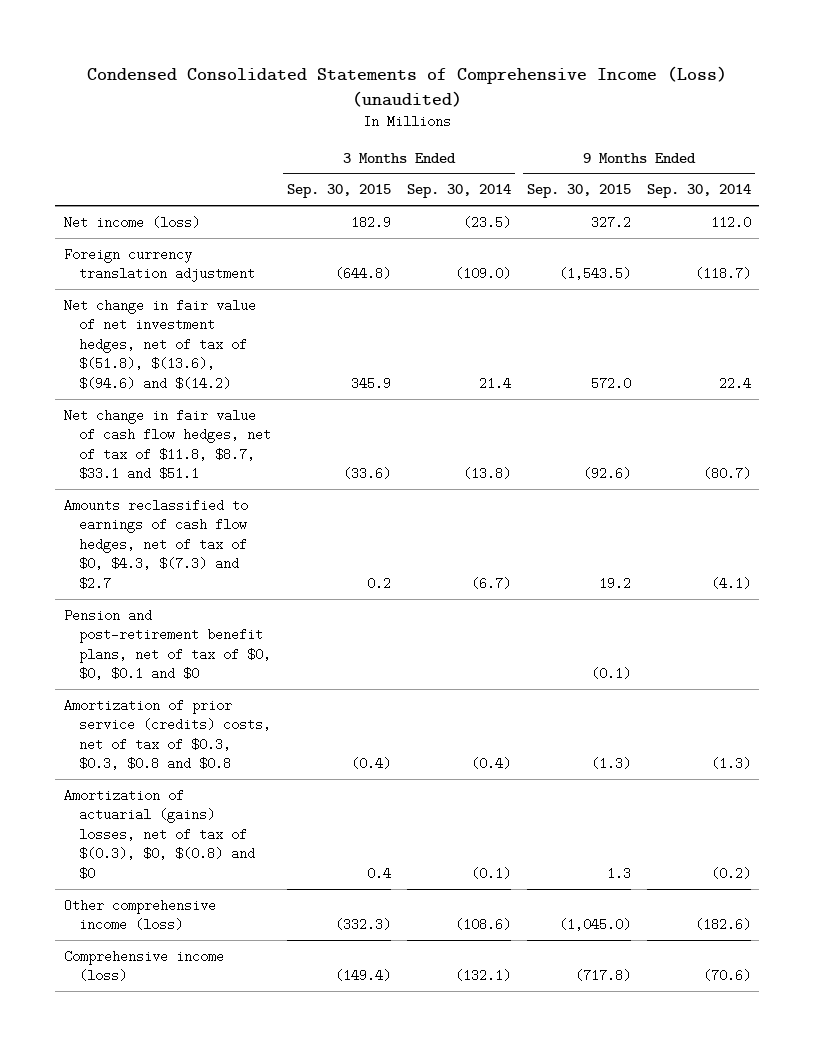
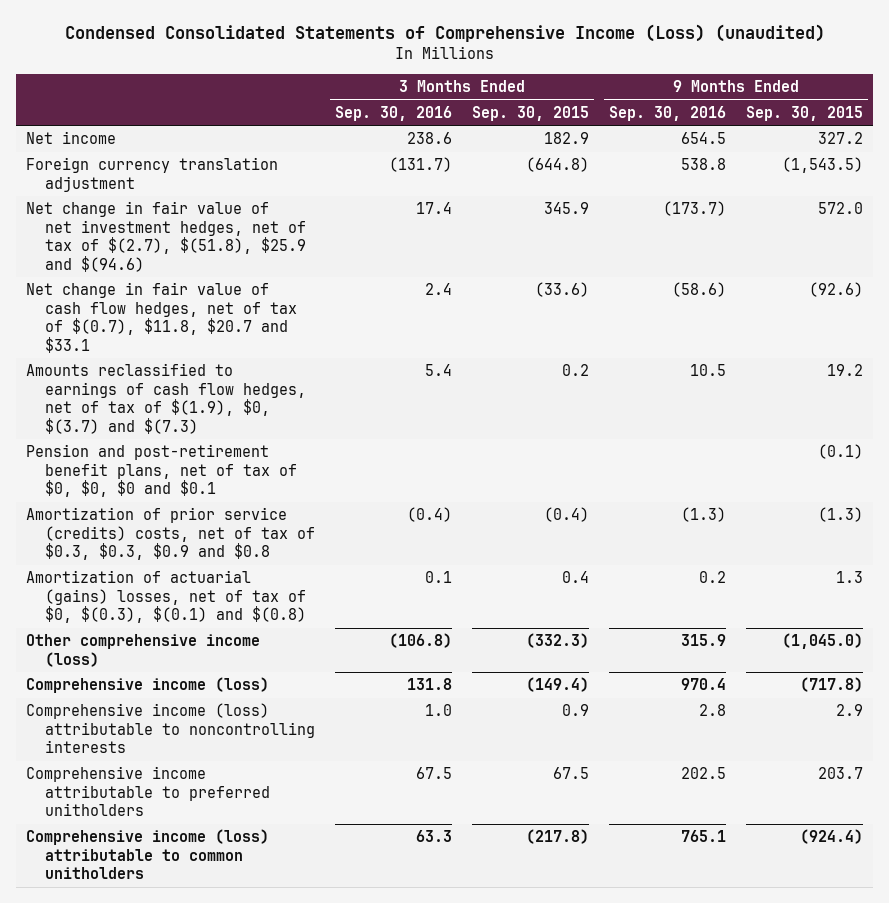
[406,184,511,199] Sep. 30, 2014 -> none
[646,184,751,199] Sep. 30, 2014 -> none
none -> [335,105,453,121] Sep. 30, 2016
none -> [609,105,727,121] Sep. 30, 2016
[63,215,200,229] Net income (loss) -> [25,131,116,145] Net income
[63,298,256,390] Net change in fair value of net investment hedges, net of tax of $(51.8), $(13.6), $(94.6) and $(14.2) -> [25,201,307,272] Net change in fair value of net investment hedges, net of tax of $(2.7), $(51.8), $25.9 and $(94.6)
[63,408,271,481] Net change in fair value of cash flow hedges, net of tax of $11.8, $8.7, $33.1 and $51.1 -> [25,282,298,353] Net change in fair value of cash flow hedges, net of tax of $(0.7), $11.8, $20.7 and $33.1
[63,498,248,590] Amounts reclassified to earnings of cash flow hedges, net of tax of $0, $4.3, $(7.3) and $2.7 -> [25,363,307,434] Amounts reclassified to earnings of cash flow hedges, net of tax of $(1.9), $0, $(3.7) and $(7.3)
[63,608,271,681] Pension and post-retirement benefit plans, net of tax of $0, $0, $0.1 and $0 -> [25,444,298,498] Pension and post-retirement benefit plans, net of tax of $0, $0, $0 and $0.1
[63,698,271,771] Amortization of prior service (credits) costs, net of tax of $0.3, $0.3, $0.8 and $0.8 -> [25,507,316,561] Amortization of prior service (credits) costs, net of tax of $0.3, $0.3, $0.9 and $0.8
[63,788,255,880] Amortization of actuarial (gains) losses, net of tax of $(0.3), $0, $(0.8) and $0 -> [25,570,307,624] Amortization of actuarial (gains) losses, net of tax of $0, $(0.3), $(0.1) and $(0.8)
none -> [25,703,316,754] Comprehensive income (loss) attributable to noncontrolling interests
none -> [25,766,271,817] Comprehensive income attributable to preferred unitholders
none -> [25,829,269,880] Comprehensive income (loss) attributable to common unitholders

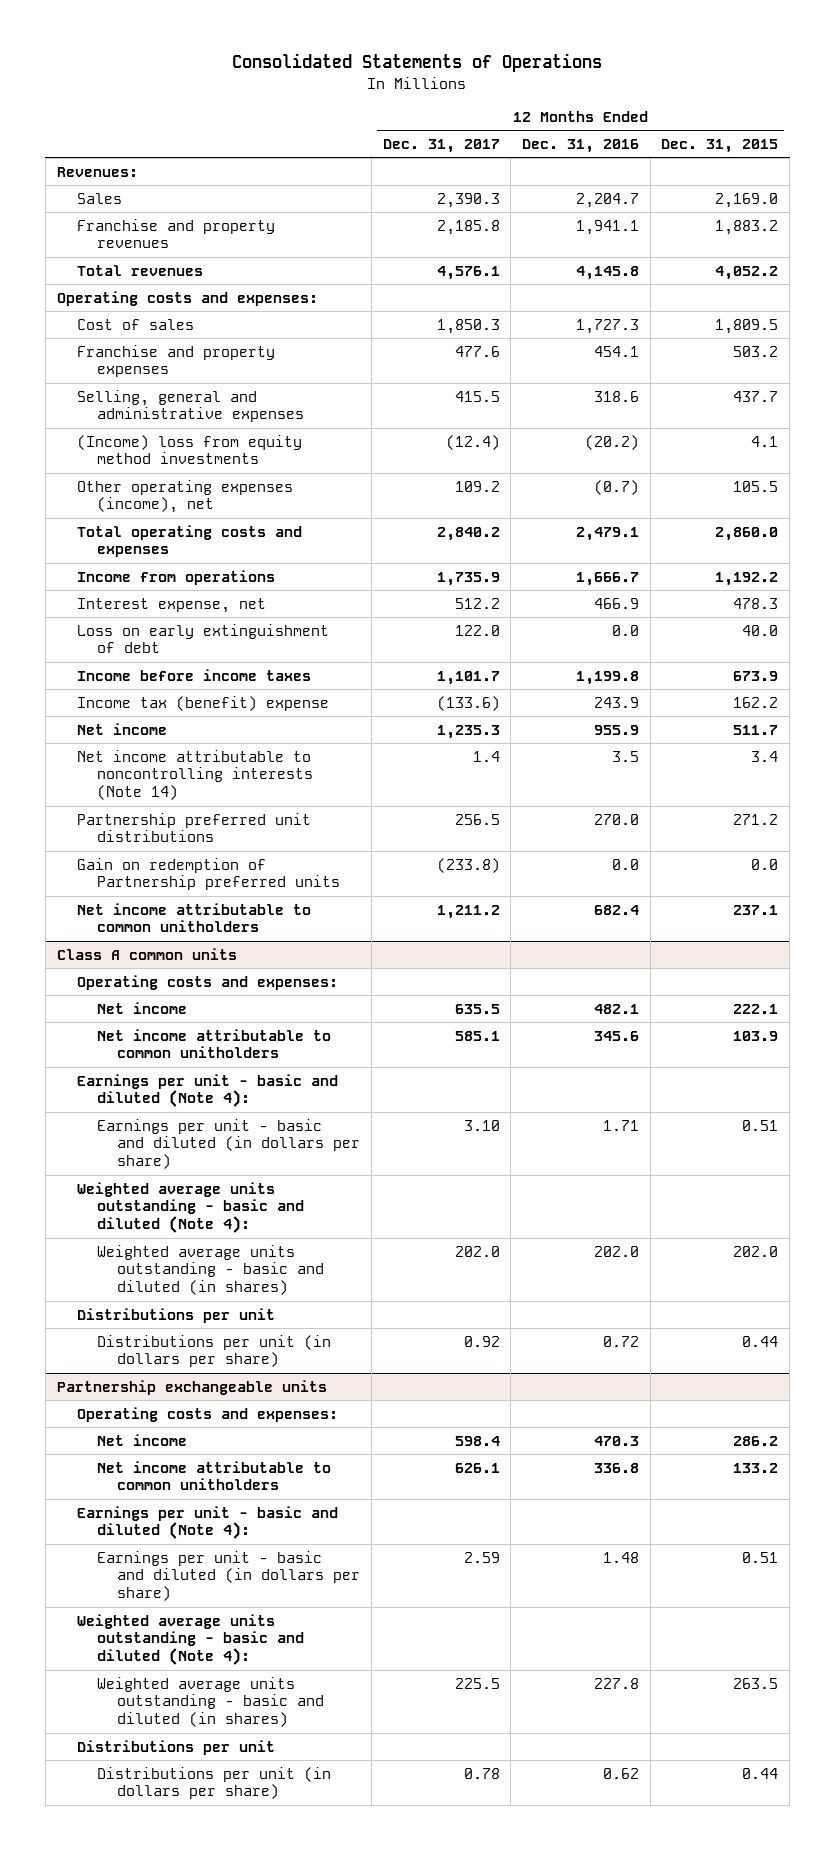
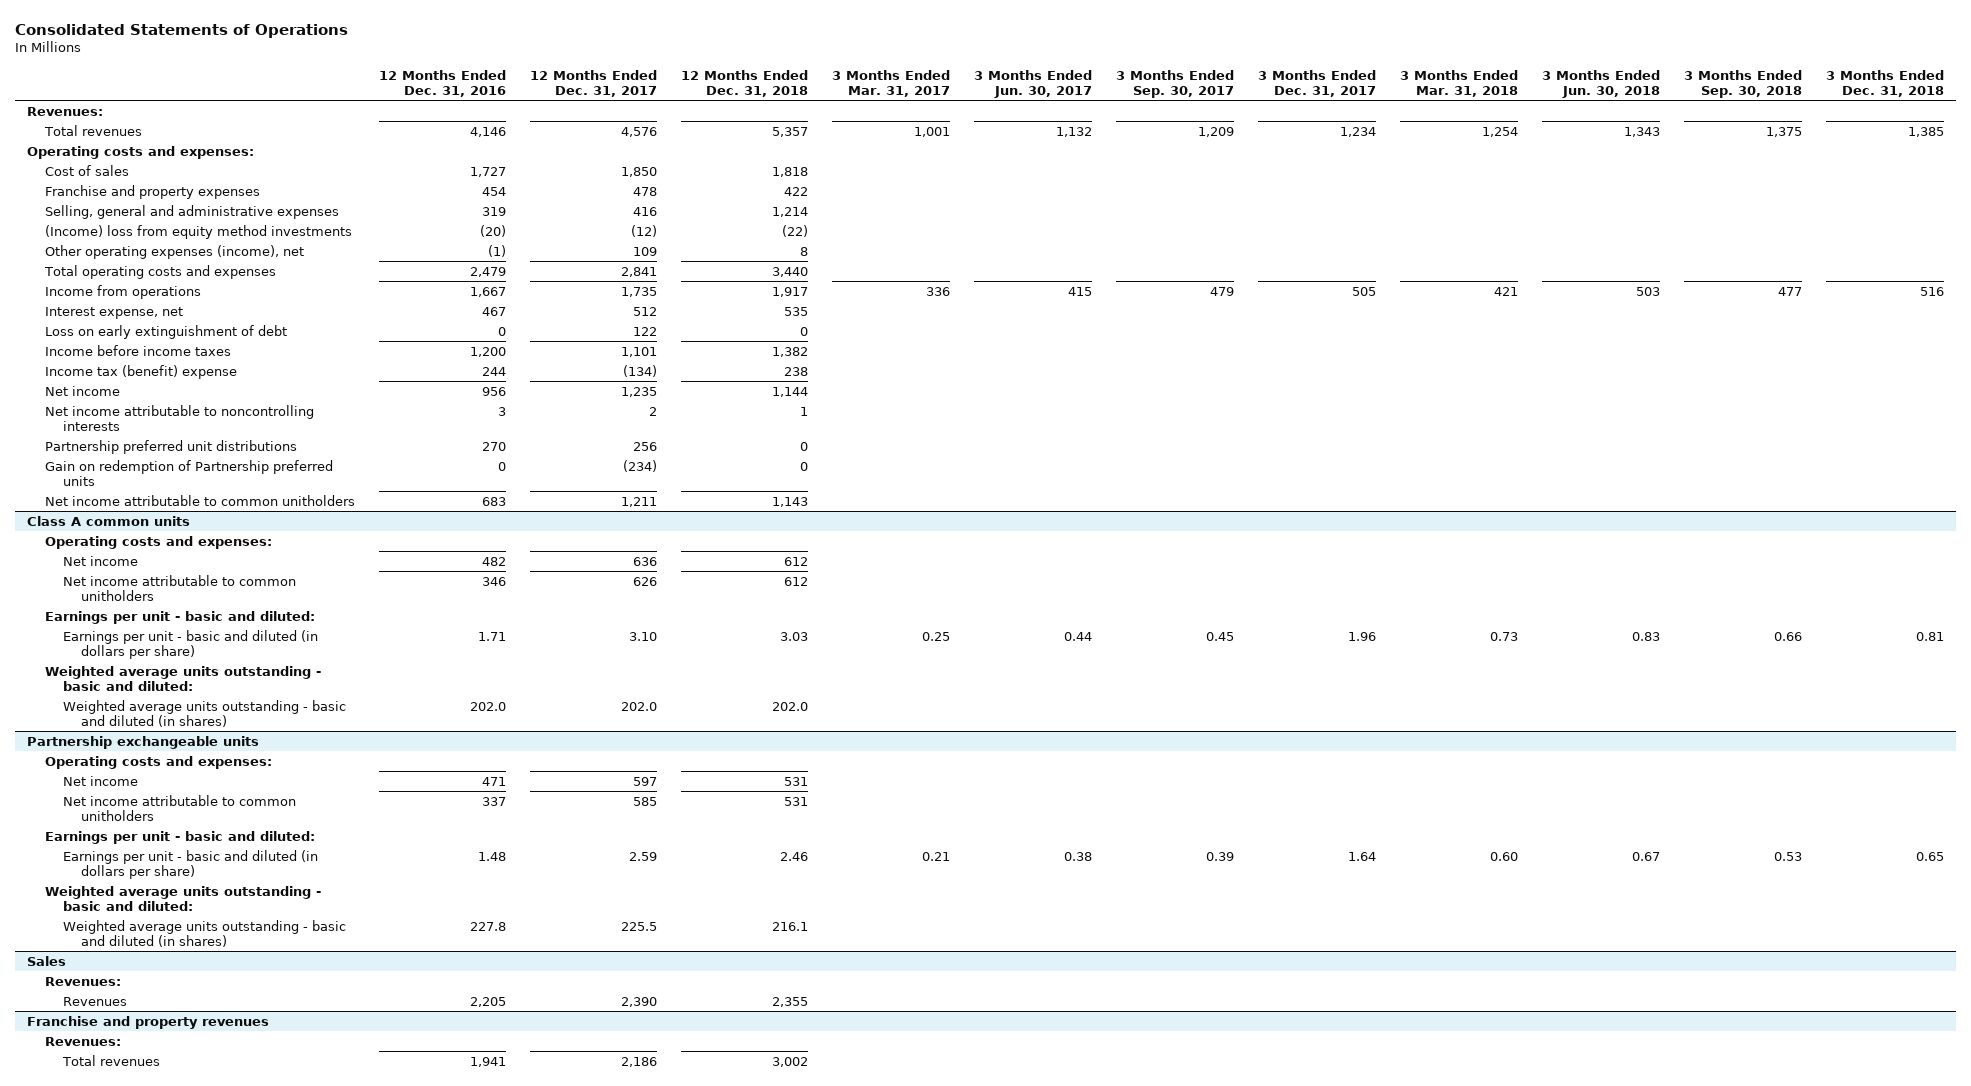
[661,138,779,153] Dec. 31, 2015 -> none
none -> [680,69,808,97] 12 Months Ended Dec. 31, 2018
none -> [831,69,950,97] 3 Months Ended Mar. 31, 2017
none -> [973,69,1092,98] 3 Months Ended Jun. 30, 2017
none -> [1115,69,1234,98] 3 Months Ended Sep. 30, 2017
none -> [1257,69,1376,97] 3 Months Ended Dec. 31, 2017
none -> [1399,69,1518,97] 3 Months Ended Mar. 31, 2018
none -> [1541,69,1660,98] 3 Months Ended Jun. 30, 2018
none -> [1683,69,1802,98] 3 Months Ended Sep. 30, 2018
none -> [1825,69,1944,97] 3 Months Ended Dec. 31, 2018
[76,192,122,204] Sales -> none
[76,218,275,249] Franchise and property revenues -> none
[436,265,500,280] 4,576.1 -> [620,126,657,137] 4,576
[576,265,640,280] 4,145.8 -> [469,126,506,137] 4,146
[436,318,500,334] 1,850.3 -> [620,166,657,177] 1,850
[576,318,640,334] 1,727.3 -> [469,166,506,177] 1,727
[454,345,500,357] 477.6 -> [632,186,657,196] 478
[594,345,640,357] 454.1 -> [481,186,506,196] 454
[454,390,500,402] 415.5 -> [632,206,657,216] 416
[594,390,640,402] 318.6 -> [481,206,506,216] 319
[445,434,500,450] (12.4) -> [630,224,657,237] (12)
[585,434,640,450] (20.2) -> [479,224,506,237] (20)
[454,480,500,492] 109.2 -> [632,246,657,256] 109
[594,479,640,495] (0.7) -> [487,244,506,257] (1)
[436,526,500,541] 2,840.2 -> [620,266,657,277] 2,841
[576,526,640,541] 2,479.1 -> [469,266,506,277] 2,479
[436,571,500,586] 1,735.9 -> [620,286,657,297] 1,735
[576,571,640,586] 1,666.7 -> [469,286,506,297] 1,667
[454,597,500,609] 512.2 -> [632,306,657,316] 512
[594,597,640,609] 466.9 -> [481,306,506,316] 467
[454,624,500,636] 122.0 -> [632,326,657,336] 122
[612,624,640,636] 0.0 -> [497,326,506,336] 0
[436,670,500,685] 1,101.7 -> [620,346,657,357] 1,101
[576,670,640,685] 1,199.8 -> [469,346,506,357] 1,200
[436,695,500,711] (133.6) -> [622,364,657,377] (134)
[594,696,640,708] 243.9 -> [481,366,506,376] 244
[436,724,500,739] 1,235.3 -> [620,386,657,397] 1,235
[594,724,640,735] 955.9 -> [481,386,506,396] 956
[76,749,314,801] Net income attributable to noncontrolling interests (Note 14) -> [44,404,314,431] Net income attributable to noncontrolling interests
[472,750,500,762] 1.4 -> [648,406,657,416] 2
[612,750,640,762] 3.5 -> [497,406,506,416] 3
[454,813,500,825] 256.5 -> [632,441,657,451] 256
[594,813,640,825] 270.0 -> [481,441,506,451] 270
[436,857,500,873] (233.8) -> [622,459,657,472] (234)
[612,858,640,870] 0.0 -> [497,461,506,471] 0
[436,904,500,919] 1,211.2 -> [620,496,657,507] 1,211
[594,904,640,915] 682.4 -> [481,496,506,506] 683
[454,1003,500,1014] 635.5 -> [632,556,657,566] 636
[594,1003,640,1014] 482.1 -> [481,556,506,566] 482
[454,1030,500,1041] 585.1 -> [632,576,657,586] 626
[594,1030,640,1041] 345.6 -> [481,576,506,586] 346
[76,1073,338,1108] Earnings per unit - basic and diluted (Note 4): -> [44,610,315,624] Earnings per unit - basic and diluted:
[76,1181,305,1234] Weighted average units outstanding - basic and diluted (Note 4): -> [44,665,321,691] Weighted average units outstanding - basic and diluted:
[76,1307,275,1323] Distributions per unit -> none
[97,1334,332,1368] Distributions per unit (in dollars per share) -> none
[454,1435,500,1446] 598.4 -> [632,776,657,786] 597
[594,1435,640,1446] 470.3 -> [481,776,506,786] 471
[454,1462,500,1473] 626.1 -> [632,796,657,806] 585
[594,1462,640,1473] 336.8 -> [481,796,506,806] 337
[76,1505,338,1540] Earnings per unit - basic and diluted (Note 4): -> [44,830,315,844] Earnings per unit - basic and diluted:
[76,1613,305,1666] Weighted average units outstanding - basic and diluted (Note 4): -> [44,885,321,911] Weighted average units outstanding - basic and diluted:
[76,1739,275,1755] Distributions per unit -> none
[97,1766,332,1800] Distributions per unit (in dollars per share) -> none
none -> [27,955,67,966] Sales
none -> [44,976,121,986] Revenues:
none -> [62,996,127,1006] Revenues
none -> [27,1015,270,1029] Franchise and property revenues
none -> [44,1036,121,1046] Revenues:
none -> [61,1054,160,1066] Total revenues

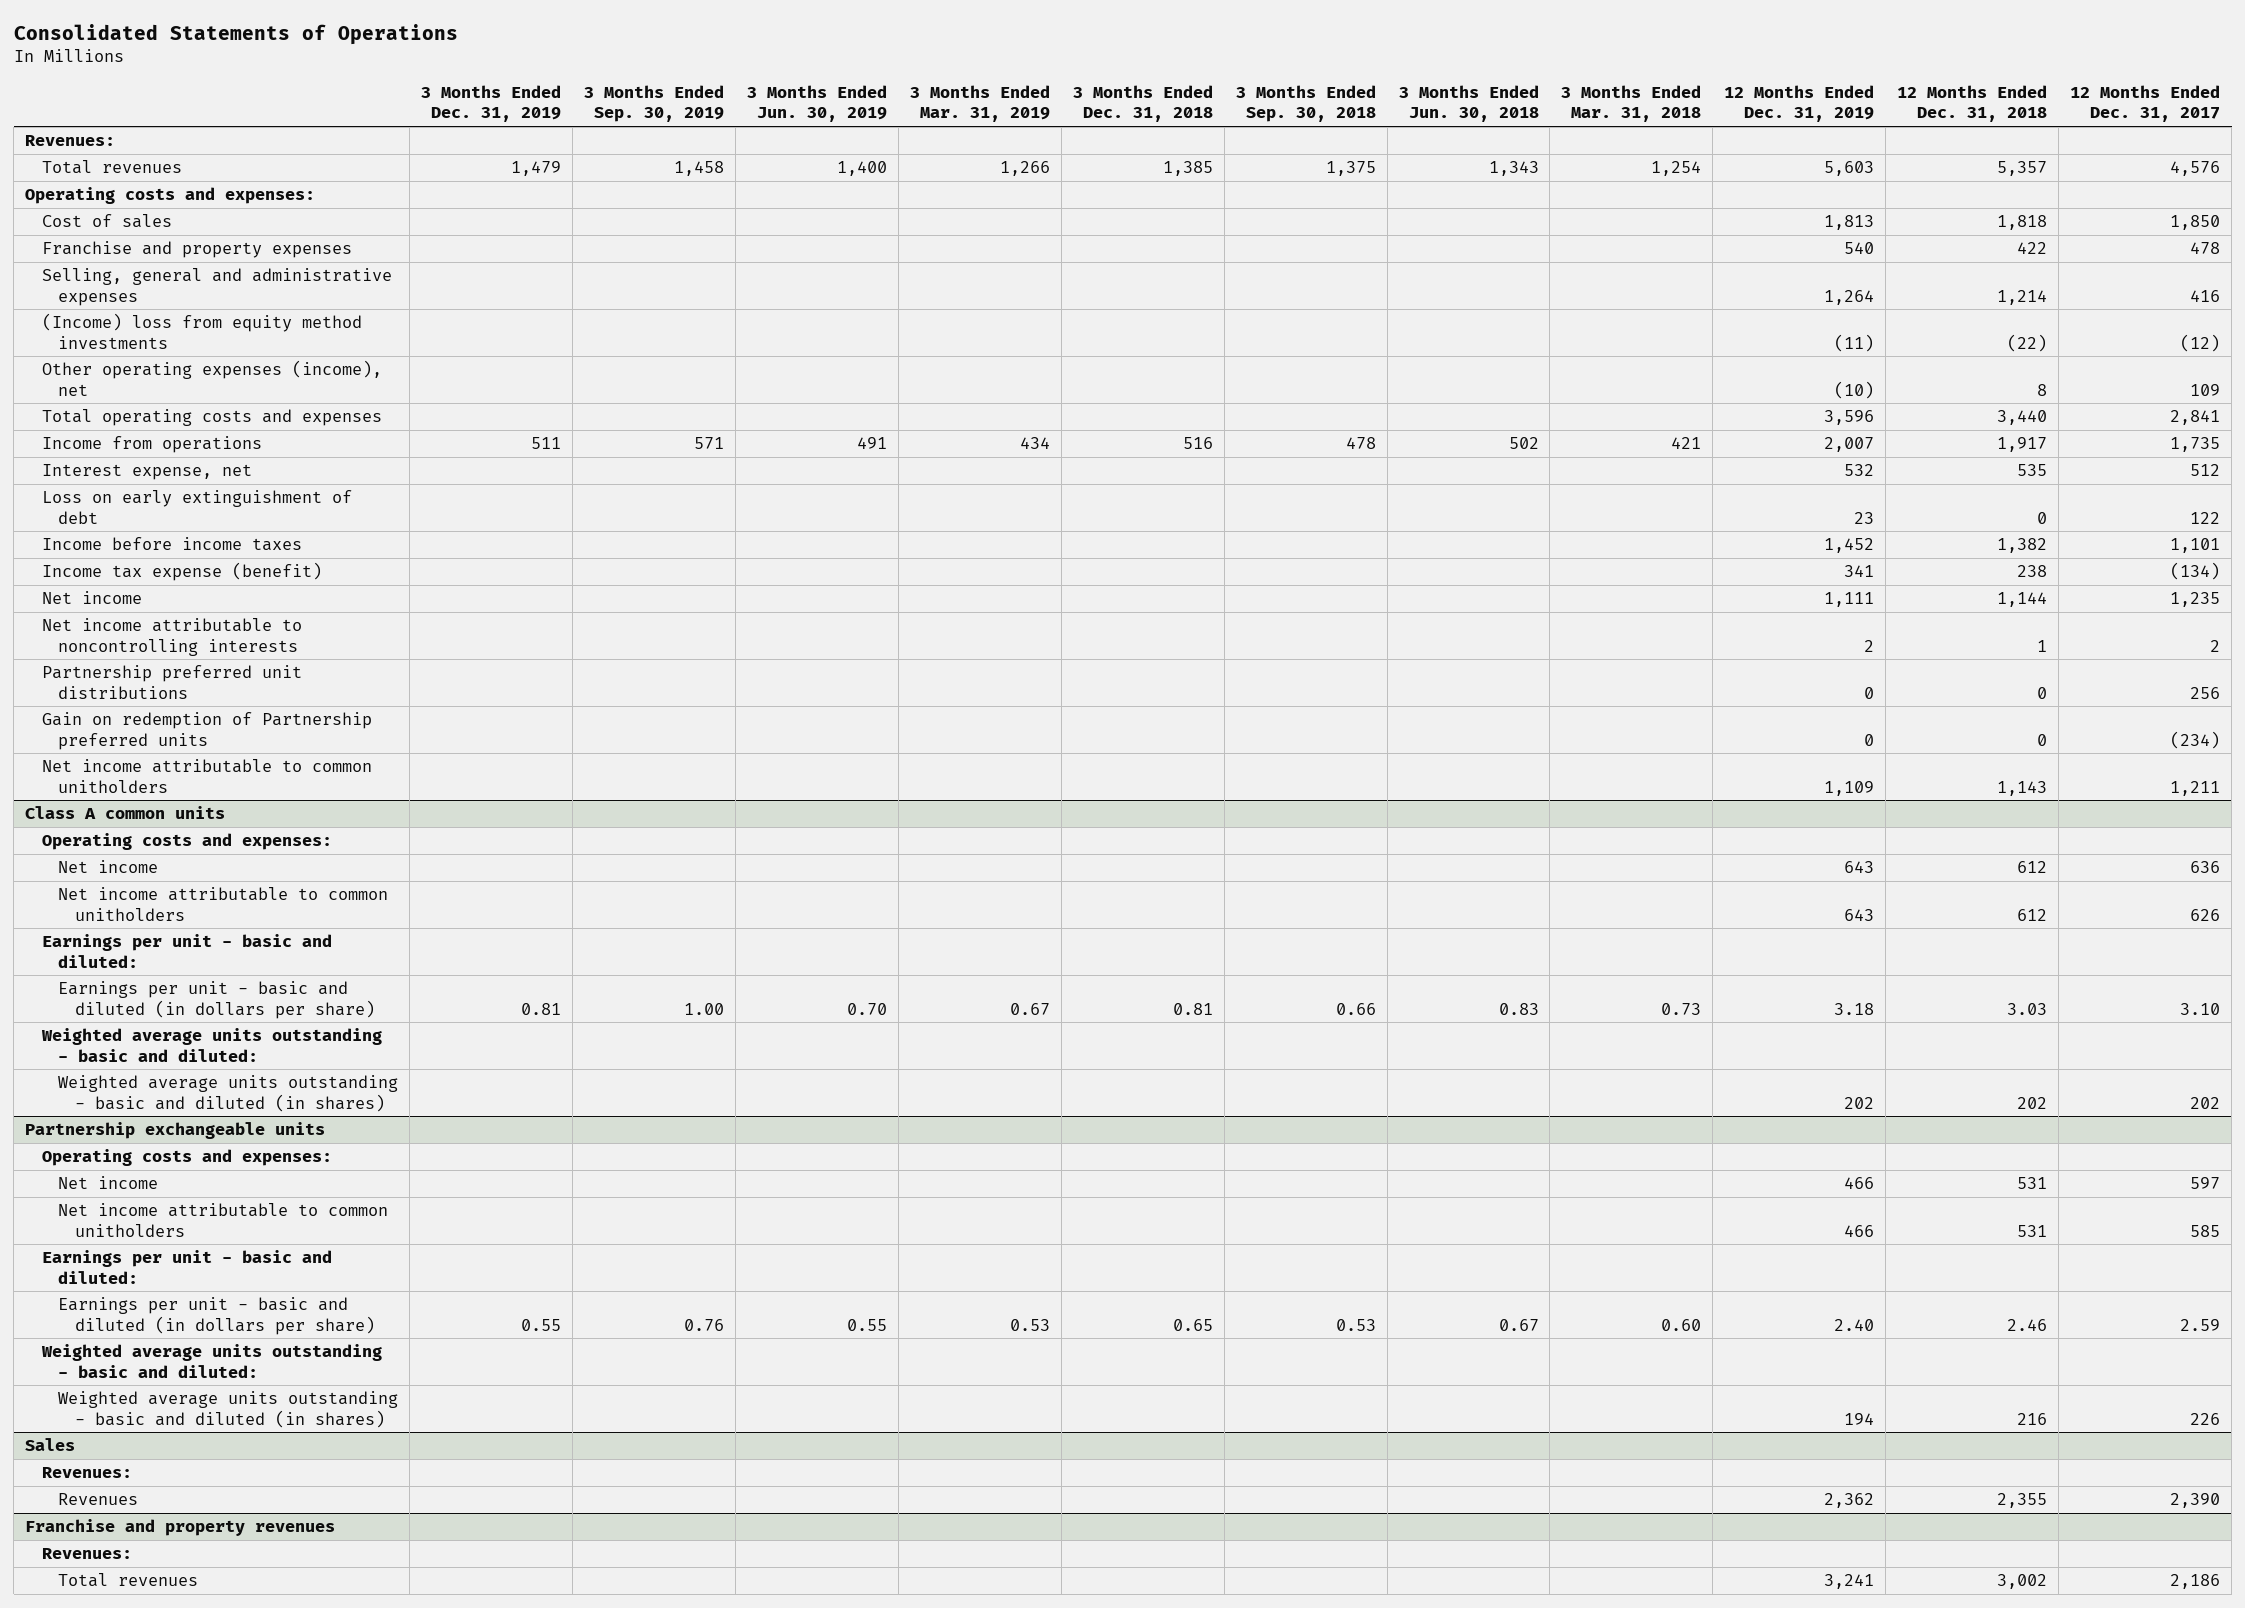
[378,69,506,97] 12 Months Ended Dec. 31, 2016 -> none
[831,69,950,97] 3 Months Ended Mar. 31, 2017 -> none
[973,69,1092,98] 3 Months Ended Jun. 30, 2017 -> none
[1115,69,1234,98] 3 Months Ended Sep. 30, 2017 -> none
[1257,69,1376,97] 3 Months Ended Dec. 31, 2017 -> none
none -> [421,85,562,123] 3 Months Ended Dec. 31, 2019
none -> [584,85,725,123] 3 Months Ended Sep. 30, 2019
none -> [746,85,887,123] 3 Months Ended Jun. 30, 2019
none -> [909,85,1050,123] 3 Months Ended Mar. 31, 2019
none -> [1724,85,1875,123] 12 Months Ended Dec. 31, 2019
[1635,286,1660,296] 503 -> [1508,437,1539,450] 502
[1777,286,1802,296] 477 -> [1345,437,1376,450] 478
[44,364,237,379] Income tax (benefit) expense -> [41,562,322,582] Income tax expense (benefit)
[620,701,657,711] 202.0 -> [2190,1096,2221,1109] 202
[771,701,808,711] 202.0 -> [2017,1096,2048,1109] 202
[620,921,657,931] 225.5 -> [2190,1412,2221,1425] 226
[771,921,808,931] 216.1 -> [2017,1412,2048,1425] 216

